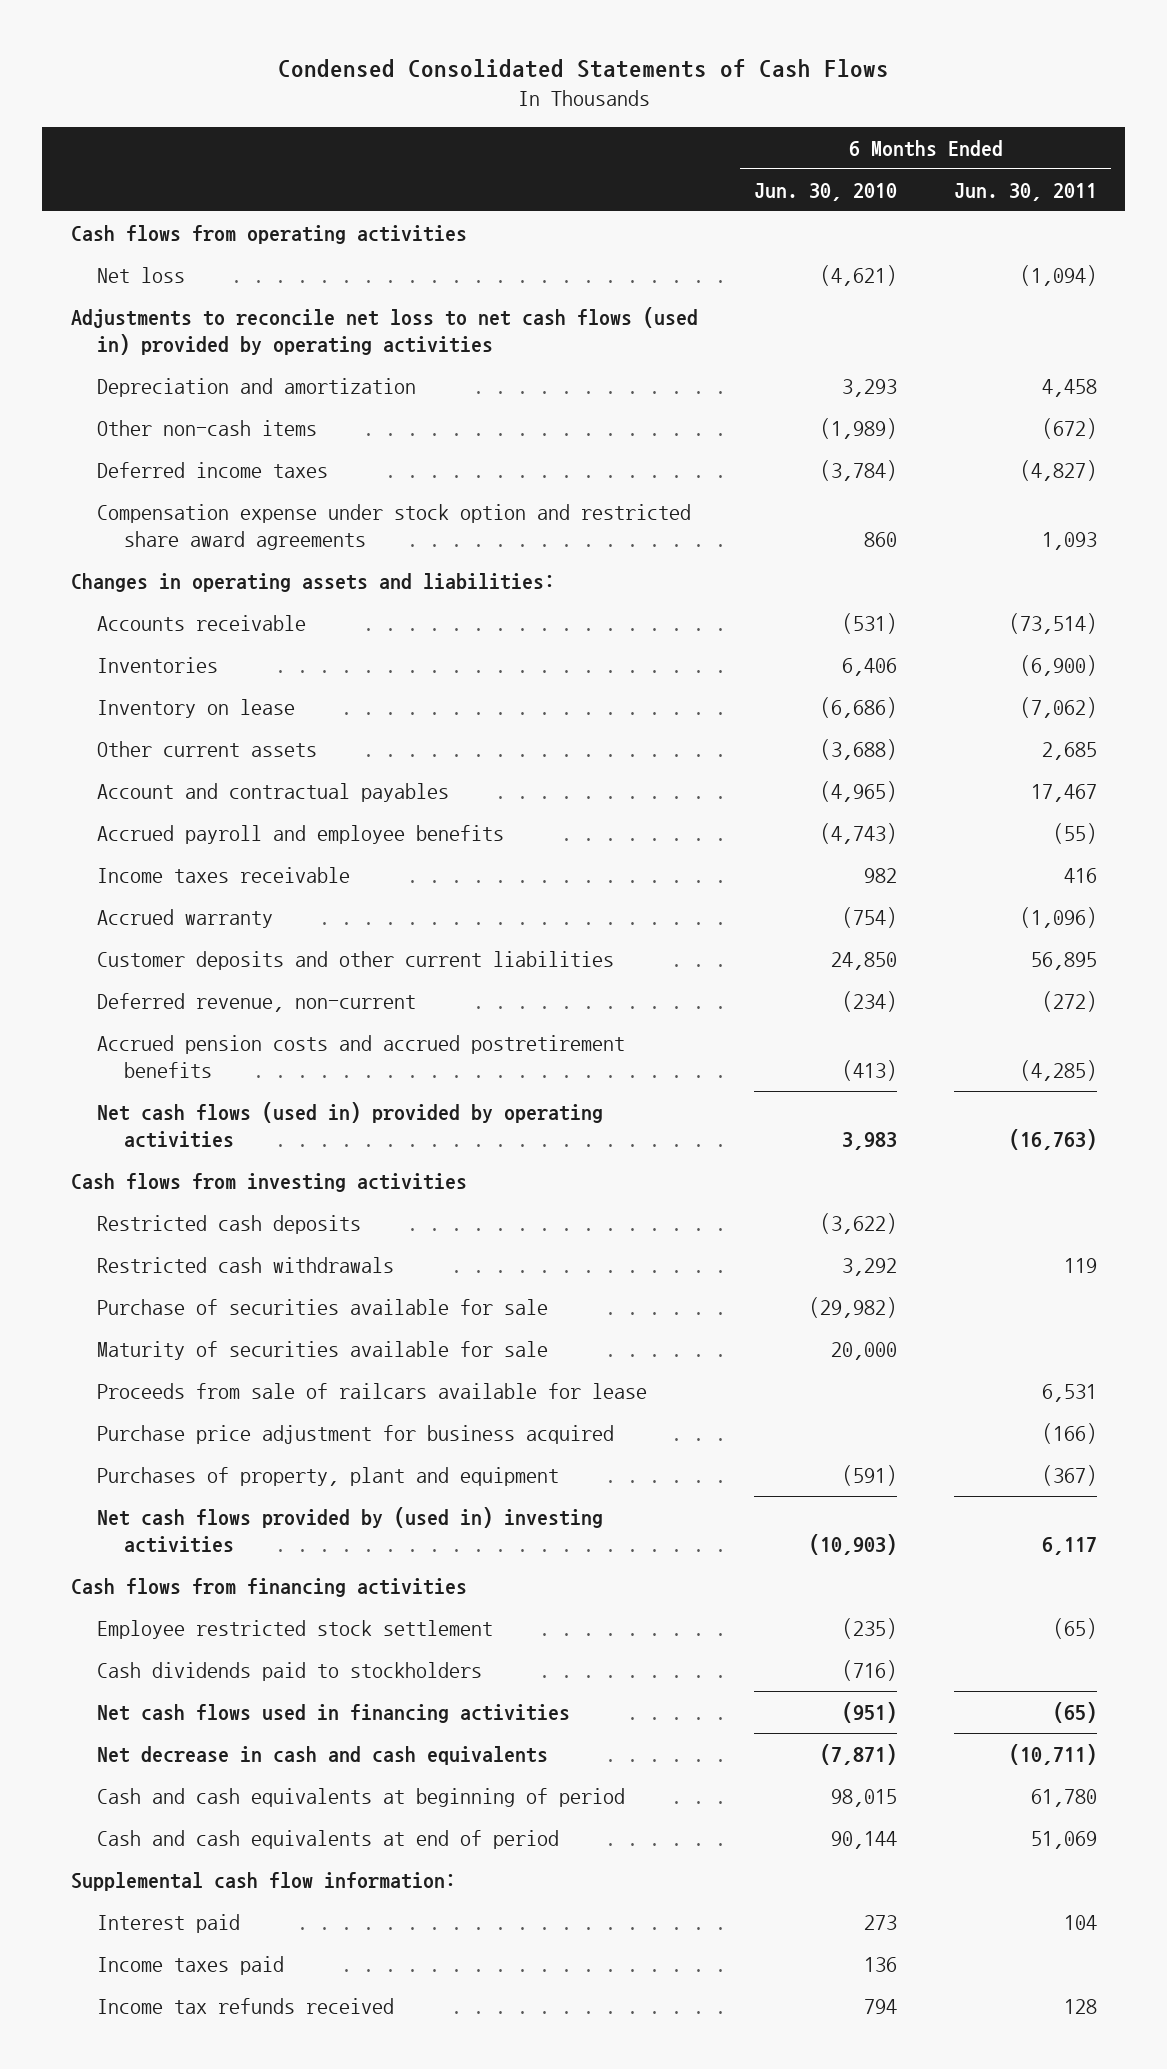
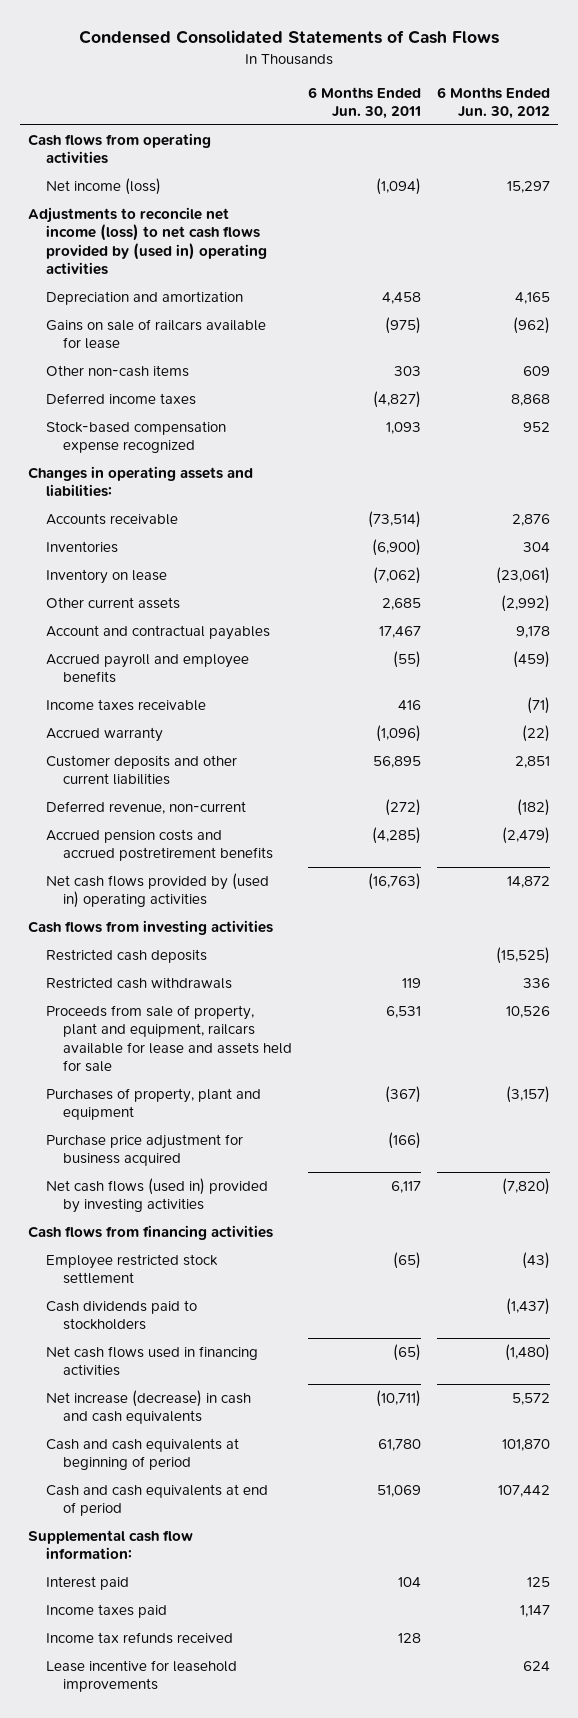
[754,182,898,201] Jun. 30, 2010 -> none
none -> [437,86,551,120] 6 Months Ended Jun. 30, 2012
[97,266,186,283] Net loss -> [45,177,161,195] Net income (loss)
[70,306,698,356] Adjustments to reconcile net loss to net cash flows (used in) provided by operating activities -> [27,206,267,276] Adjustments to reconcile net income (loss) to net cash flows provided by (used in) operating activities
none -> [45,318,266,350] Gains on sale of railcars available for lease
[1041,417,1097,439] (672) -> [394,365,422,376] 303
[97,503,692,551] Compensation expense under stock option and restricted share award agreements -> [45,420,226,454] Stock-based compensation expense recognized
[97,1101,604,1149] Net cash flows (used in) provided by operating activities -> [45,872,269,909] Net cash flows provided by (used in) operating activities
[97,1298,549,1315] Purchase of securities available for sale -> none
[97,1340,549,1360] Maturity of securities available for sale -> none
[97,1382,648,1399] Proceeds from sale of railcars available for lease -> [45,1004,293,1073] Proceeds from sale of property, plant and equipment, railcars available for lease and assets held for sale
[97,1424,615,1444] Purchase price adjustment for business acquired -> [45,1133,243,1167] Purchase price adjustment for business acquired
[97,1506,604,1554] Net cash flows provided by (used in) investing activities -> [45,1177,268,1214] Net cash flows (used in) provided by investing activities
[97,1745,549,1765] Net decrease in cash and cash equivalents -> [45,1389,251,1425] Net increase (decrease) in cash and cash equivalents
none -> [45,1659,237,1693] Lease incentive for leasehold improvements

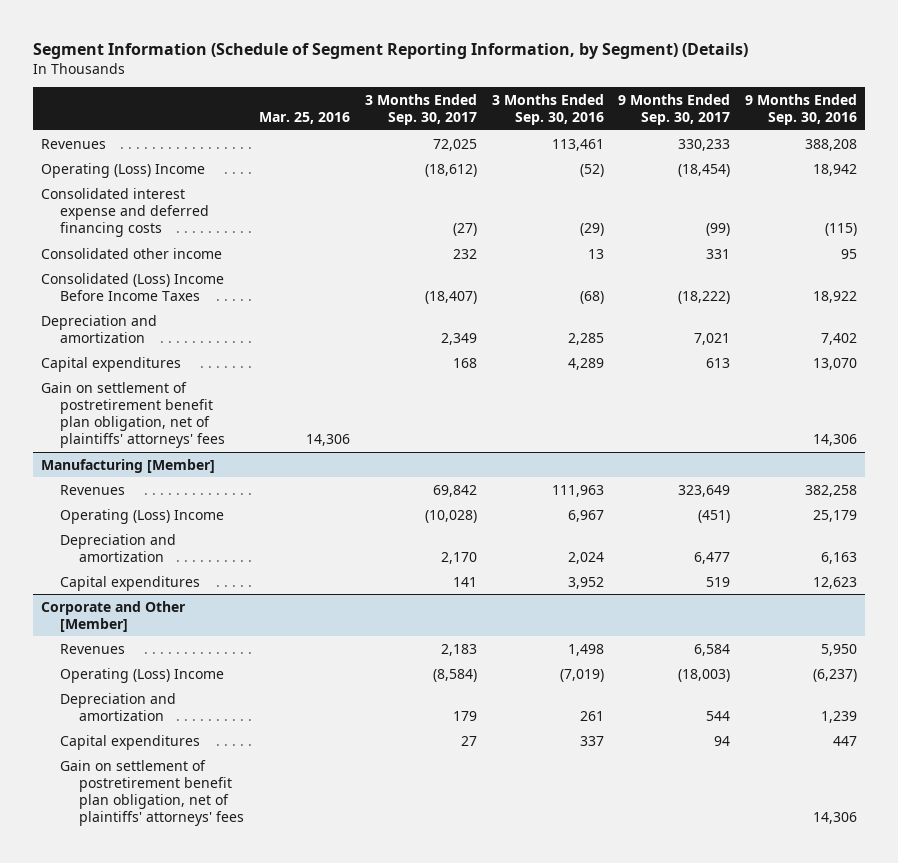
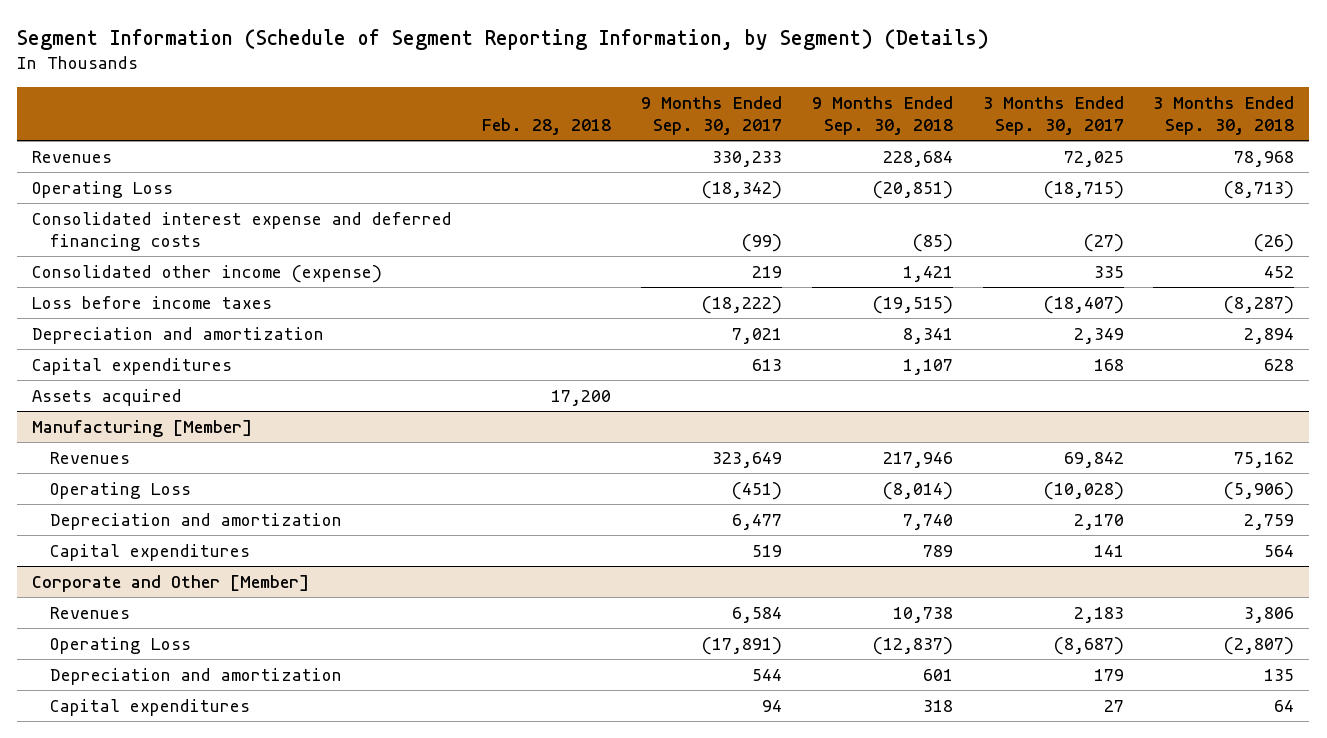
[259,112,351,125] Mar. 25, 2016 -> none
[491,94,604,126] 3 Months Ended Sep. 30, 2016 -> none
[745,94,858,126] 9 Months Ended Sep. 30, 2016 -> none
none -> [482,117,612,135] Feb. 28, 2018
none -> [811,95,953,135] 9 Months Ended Sep. 30, 2018
none -> [1153,95,1295,135] 3 Months Ended Sep. 30, 2018
[40,162,205,178] Operating (Loss) Income -> [32,180,174,198] Operating Loss
[424,163,477,177] (18,612) -> [1043,180,1124,199] (18,715)
[678,163,731,177] (18,454) -> [701,180,782,199] (18,342)
[40,247,222,259] Consolidated other income -> [32,264,383,283] Consolidated other income (expense)
[452,248,477,259] 232 -> [1093,265,1124,278] 335
[706,248,731,259] 331 -> [751,265,782,278] 219
[40,272,224,301] Consolidated (Loss) Income Before Income Taxes -> [32,295,273,309] Loss before income taxes
[40,381,225,448] Gain on settlement of postretirement benefit plan obligation, net of plaintiffs' attorneys' fees -> none
none -> [32,388,183,406] Assets acquired
[59,508,224,524] Operating (Loss) Income -> [50,481,192,499] Operating Loss
[59,667,224,683] Operating (Loss) Income -> [50,636,192,654] Operating Loss
[432,668,477,682] (8,584) -> [1053,636,1124,655] (8,687)
[678,668,731,682] (18,003) -> [701,636,782,655] (17,891)
[59,759,245,826] Gain on settlement of postretirement benefit plan obligation, net of plaintiffs' attorneys' fees -> none

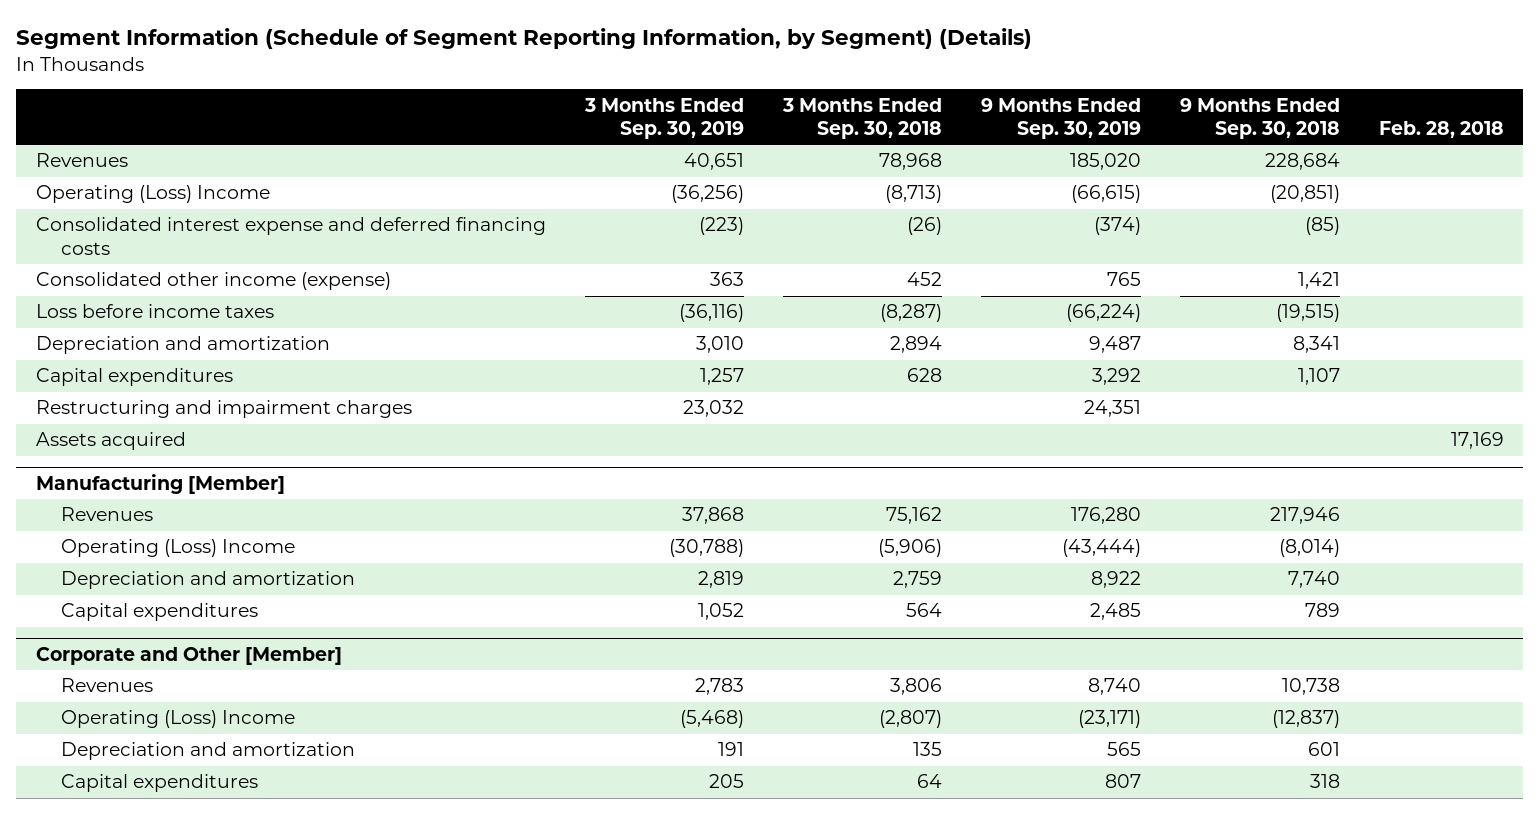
[640,95,782,135] 9 Months Ended Sep. 30, 2017 -> none
[982,95,1124,135] 3 Months Ended Sep. 30, 2017 -> none
none -> [583,97,744,140] 3 Months Ended Sep. 30, 2019
none -> [980,97,1141,140] 9 Months Ended Sep. 30, 2019
[32,180,174,198] Operating Loss -> [35,185,270,204] Operating (Loss) Income
none -> [35,400,412,419] Restructuring and impairment charges
[551,389,612,406] 17,200 -> [1450,432,1504,450] 17,169
[50,481,192,499] Operating Loss -> [61,539,296,558] Operating (Loss) Income
[50,636,192,654] Operating Loss -> [61,710,296,729] Operating (Loss) Income

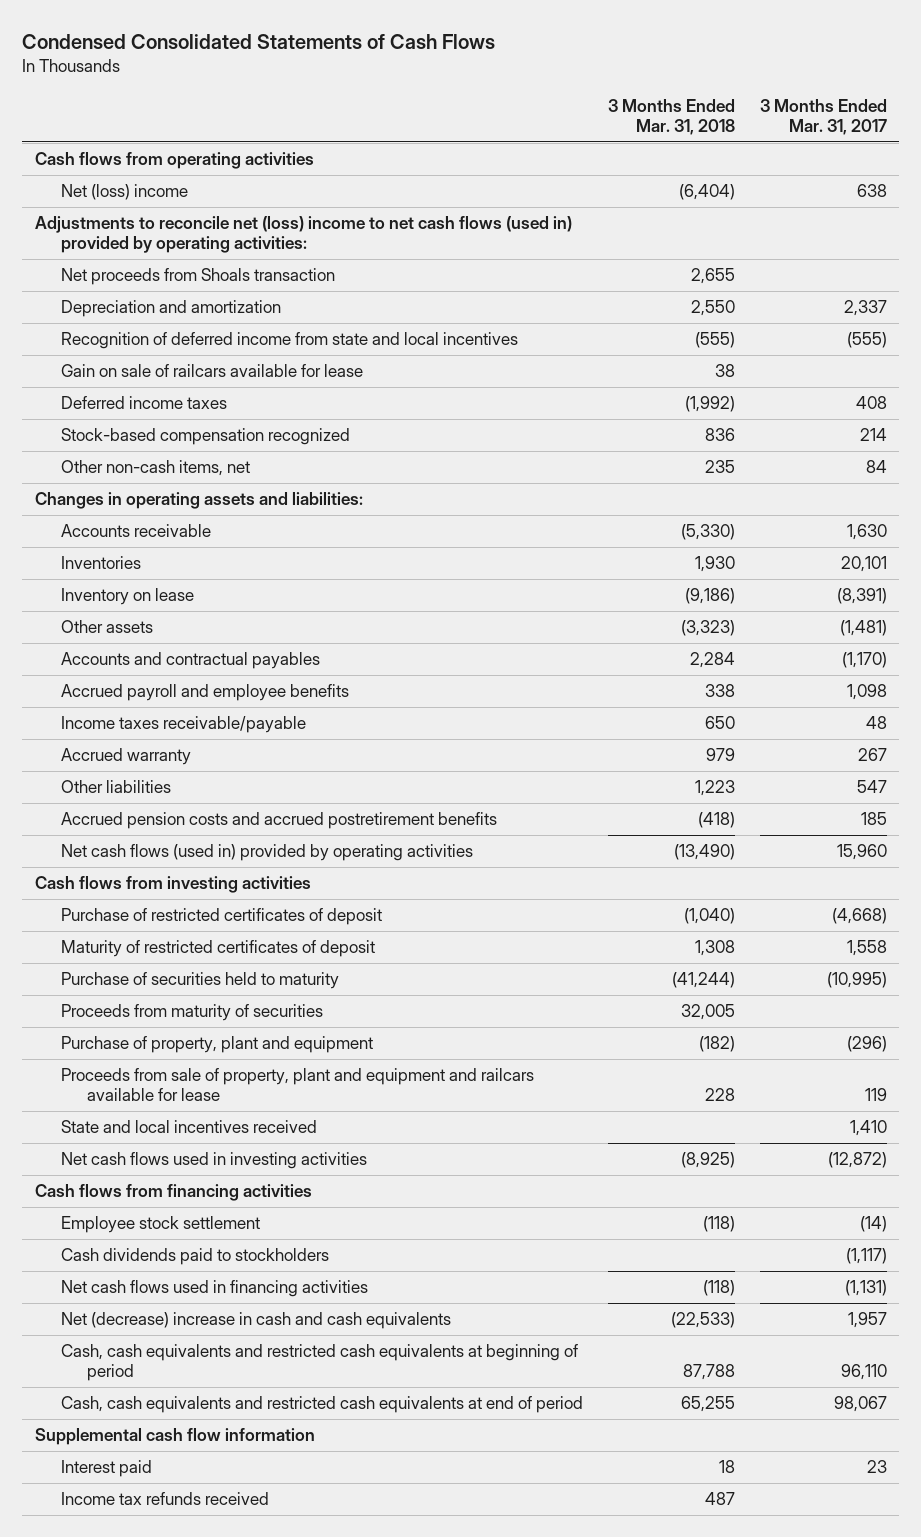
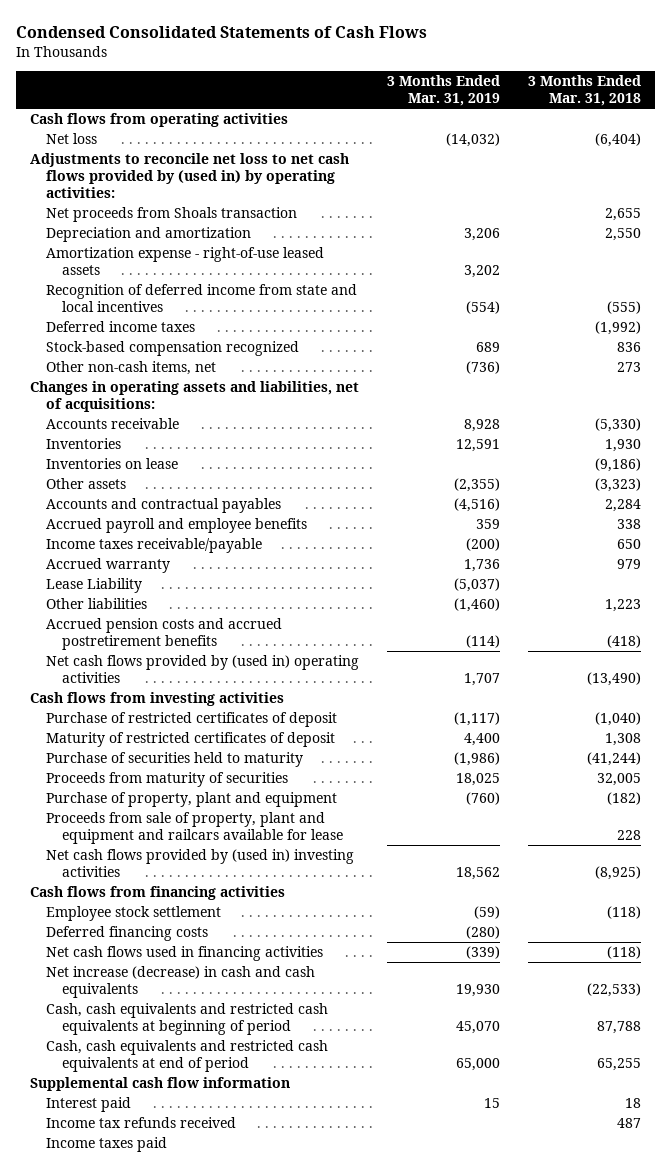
[759,98,887,135] 3 Months Ended Mar. 31, 2017 -> none
none -> [386,75,500,106] 3 Months Ended Mar. 31, 2019
[61,184,189,201] Net (loss) income -> [45,133,97,145] Net loss
[34,216,572,254] Adjustments to reconcile net (loss) income to net cash flows (used in) provided by operating activities: -> [29,153,349,198] Adjustments to reconcile net loss to net cash flows provided by (used in) by operating activities:
none -> [45,247,324,276] Amortization expense - right-of-use leased assets
[61,364,364,378] Gain on sale of railcars available for lease -> none
[704,460,735,474] 235 -> [616,362,641,373] 273
[34,492,363,510] Changes in operating assets and liabilities: -> [29,381,359,413] Changes in operating assets and liabilities, net of acquisitions:
[61,588,195,606] Inventory on lease -> [45,458,178,470] Inventories on lease
none -> [45,578,142,594] Lease Liability
[61,844,474,862] Net cash flows (used in) provided by operating activities -> [45,655,359,684] Net cash flows provided by (used in) operating activities
[61,1120,318,1134] State and local incentives received -> none
[61,1152,368,1170] Net cash flows used in investing activities -> [45,849,354,878] Net cash flows provided by (used in) investing activities
[61,1248,330,1266] Cash dividends paid to stockholders -> none
none -> [45,926,208,942] Deferred financing costs
[61,1312,452,1330] Net (decrease) increase in cash and cash equivalents -> [45,966,315,999] Net increase (decrease) in cash and cash equivalents
none -> [45,1137,167,1153] Income taxes paid

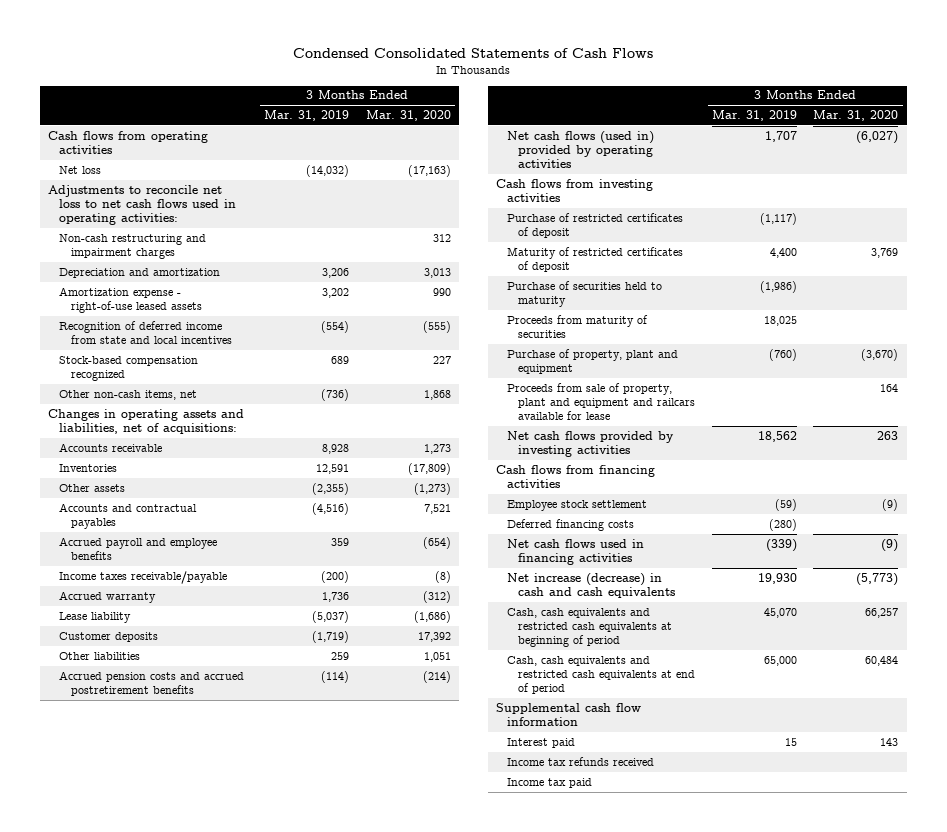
[527,75,641,106] 3 Months Ended Mar. 31, 2018 -> none
none -> [365,110,451,122] Mar. 31, 2020
[45,207,297,223] Net proceeds from Shoals transaction -> none
[29,153,349,198] Adjustments to reconcile net loss to net cash flows provided by (used in) by operating activities: -> [48,184,237,226] Adjustments to reconcile net loss to net cash flows used in operating activities:
none -> [59,233,207,260] Non-cash restructuring and impairment charges
[45,321,195,333] Deferred income taxes -> none
[45,458,178,470] Inventories on lease -> none
[45,578,142,594] Lease Liability -> [59,611,132,623] Lease liability
none -> [59,631,159,642] Customer deposits
[453,598,500,613] (1,460) -> [331,651,350,660] 259
[45,655,359,684] Net cash flows provided by (used in) operating activities -> [507,130,655,169] Net cash flows (used in) provided by operating activities
[45,849,354,878] Net cash flows provided by (used in) investing activities -> [507,430,675,458] Net cash flows provided by investing activities
[45,1137,167,1153] Income taxes paid -> [507,777,593,788] Income tax paid

